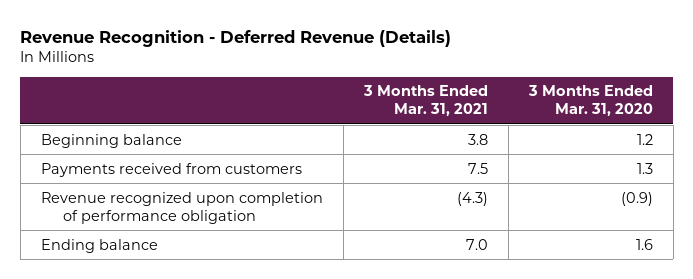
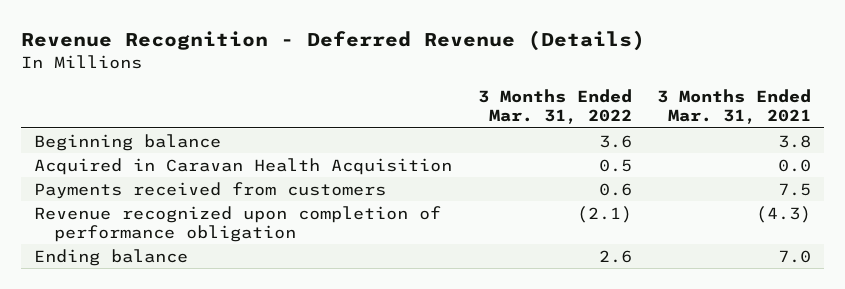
[527,85,653,117] 3 Months Ended Mar. 31, 2020 -> none
none -> [477,88,632,125] 3 Months Ended Mar. 31, 2022
none -> [34,157,453,175] Acquired in Caravan Health Acquisition

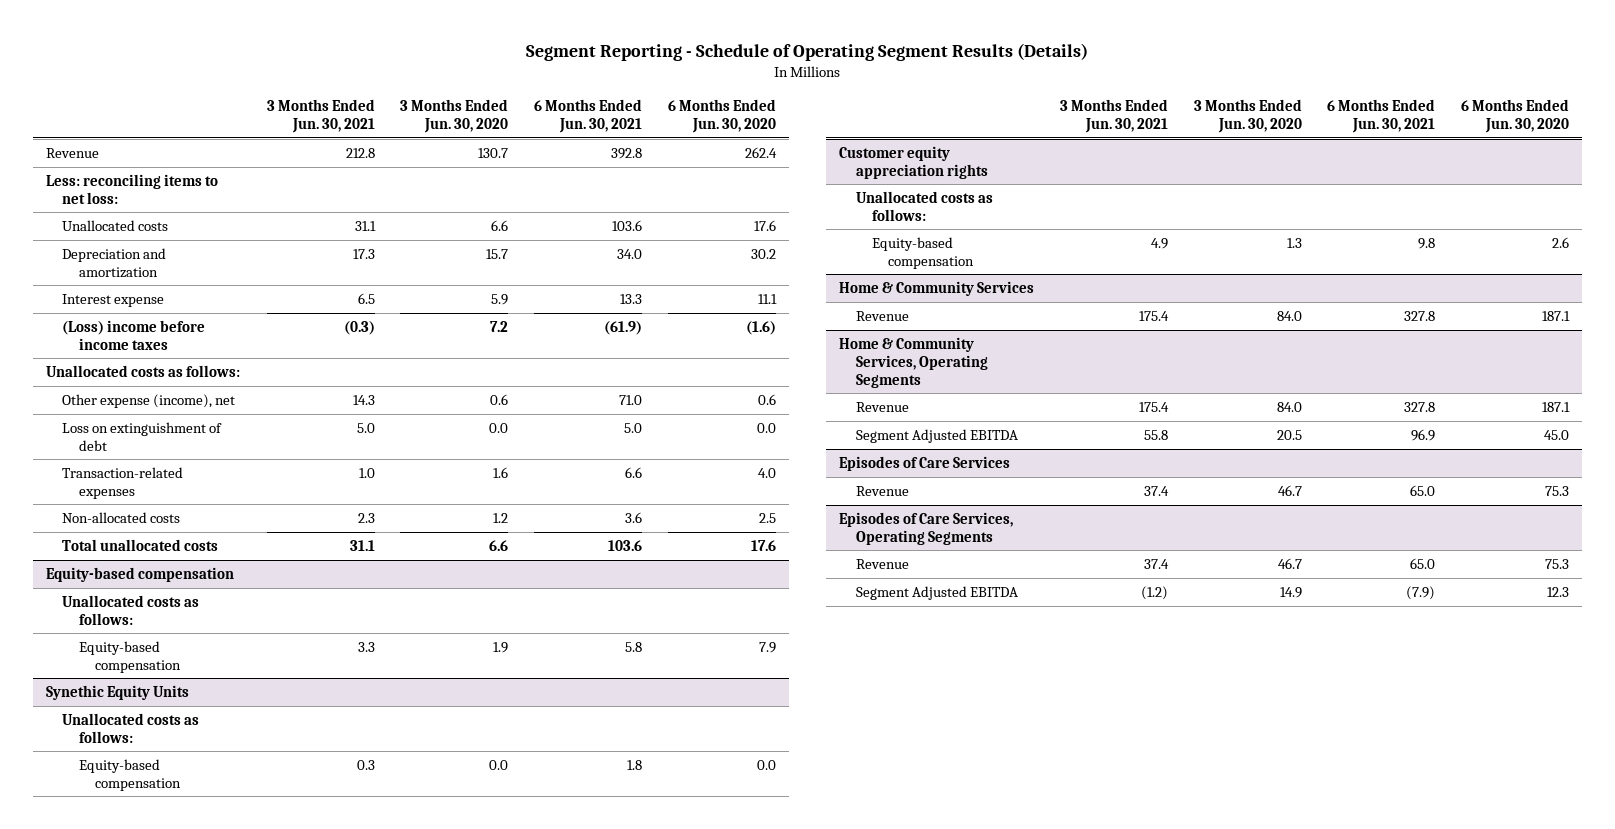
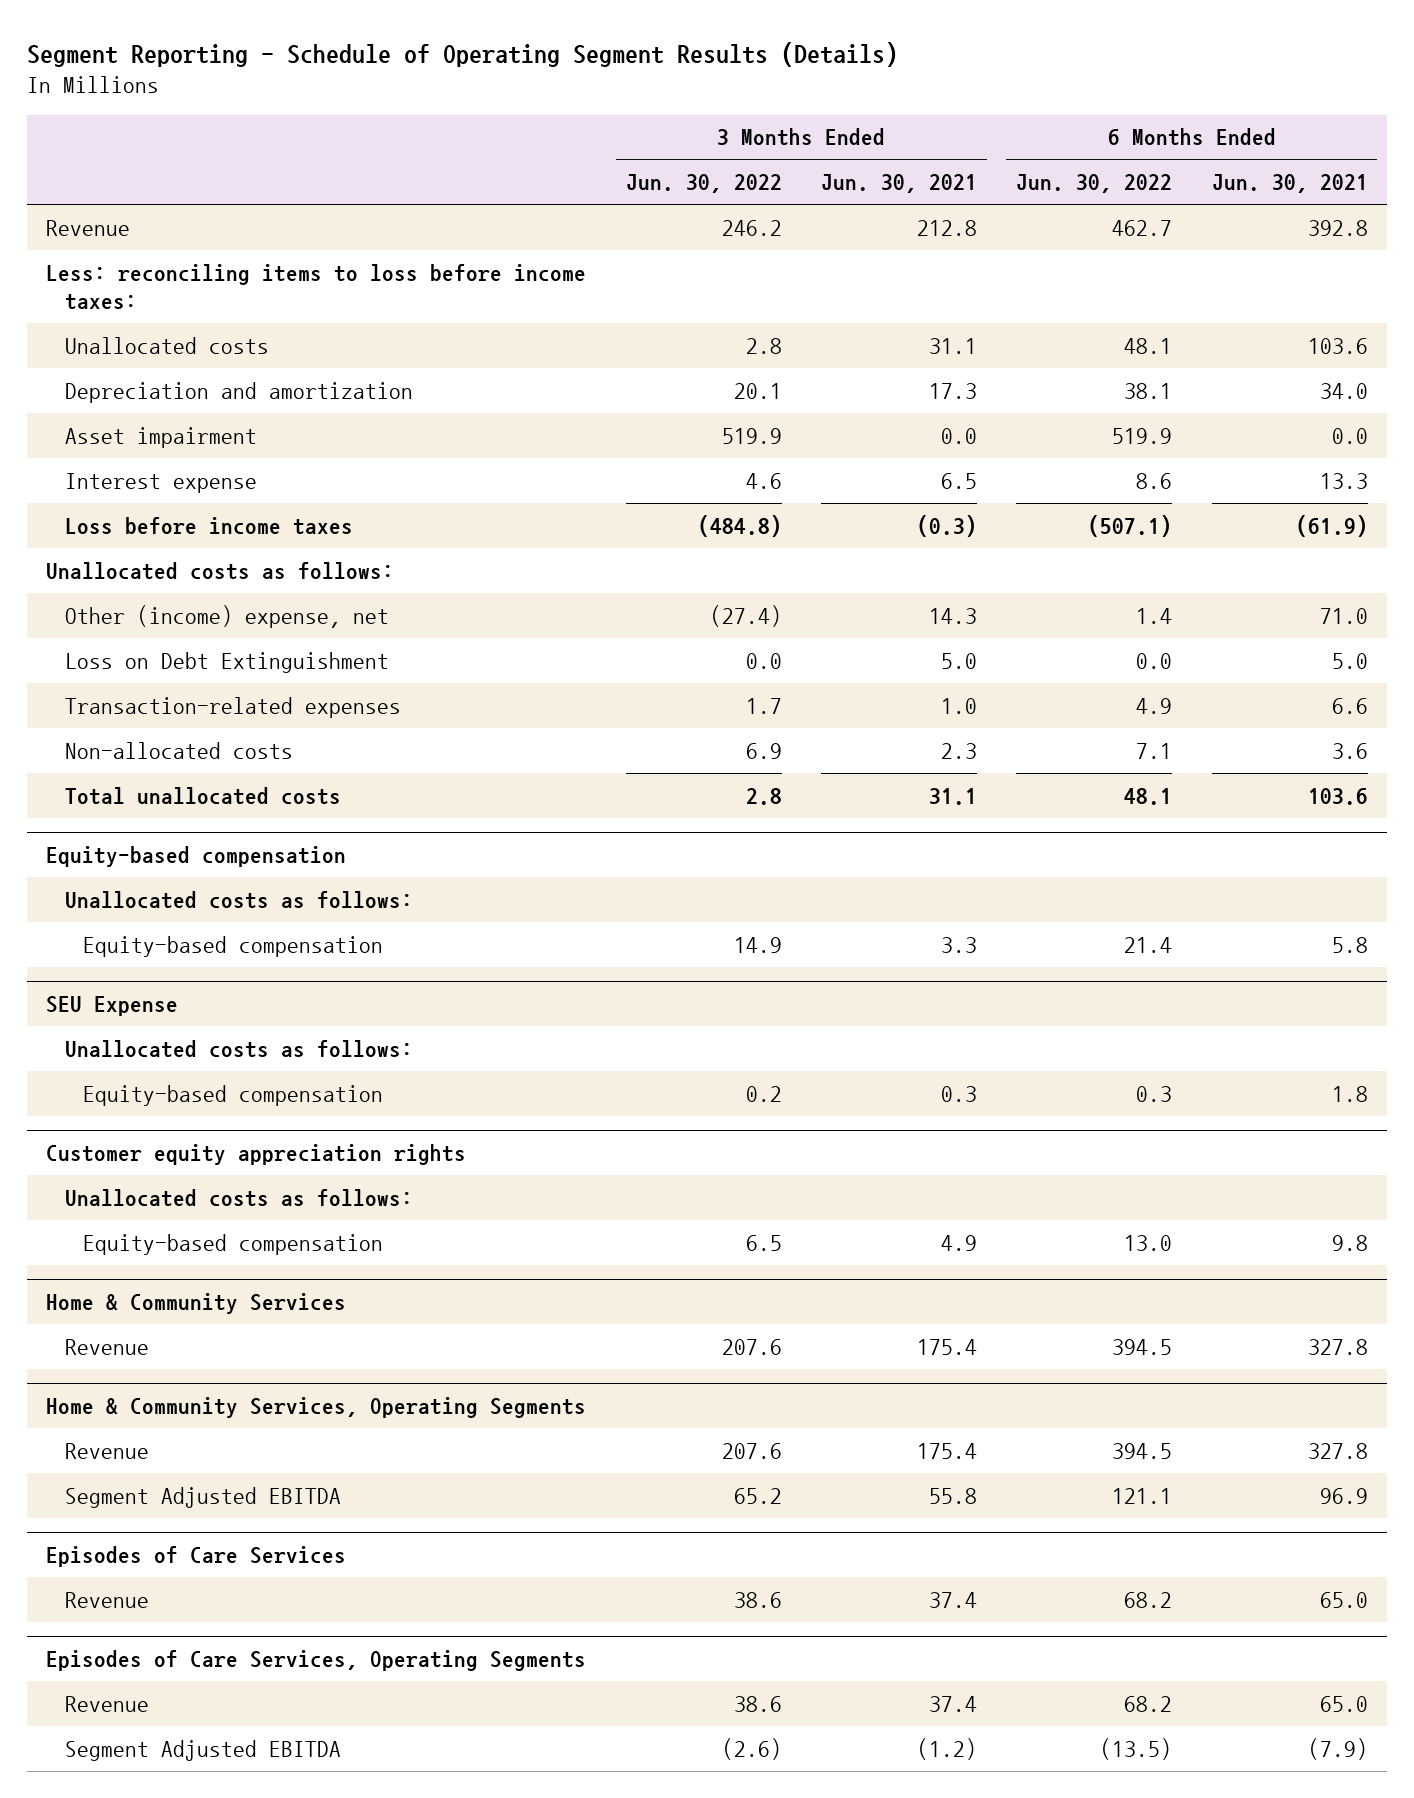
[400,99,509,133] 3 Months Ended Jun. 30, 2020 -> none
[667,99,776,133] 6 Months Ended Jun. 30, 2020 -> none
none -> [625,174,782,194] Jun. 30, 2022
none -> [1016,174,1173,194] Jun. 30, 2022
[45,173,218,204] Less: reconciling items to net loss: -> [46,263,587,311] Less: reconciling items to loss before income taxes:
none -> [64,426,257,448] Asset impairment
[62,319,206,350] (Loss) income before income taxes -> [64,516,353,535] Loss before income taxes
[62,393,236,408] Other expense (income), net -> [64,604,389,628] Other (income) expense, net
[62,421,223,451] Loss on extinguishment of debt -> [64,651,389,673] Loss on Debt Extinguishment
[45,684,189,700] Synethic Equity Units -> [46,995,179,1016] SEU Expense

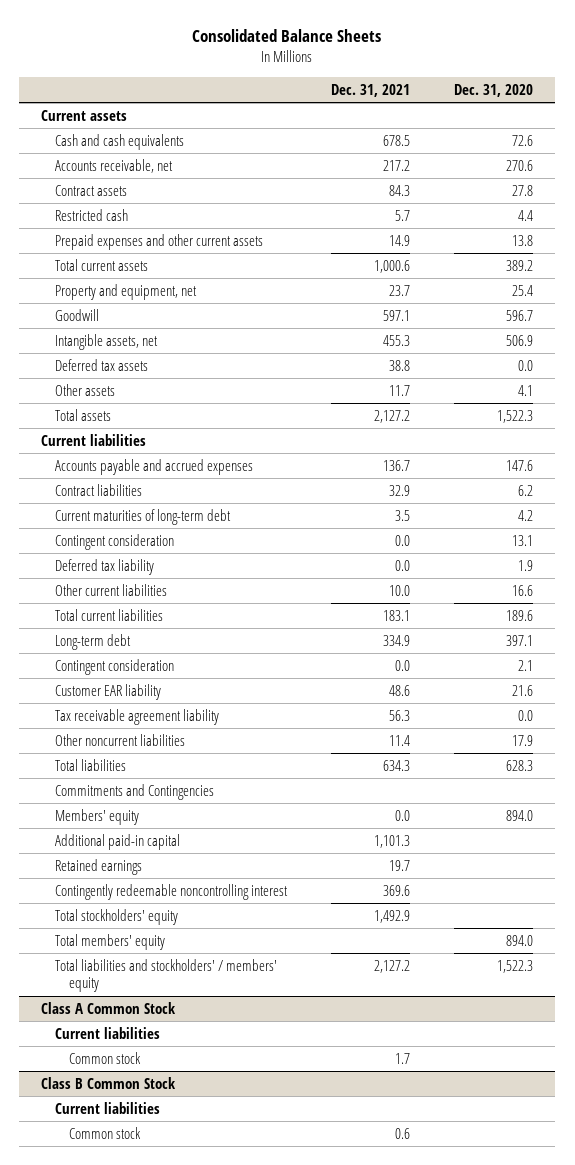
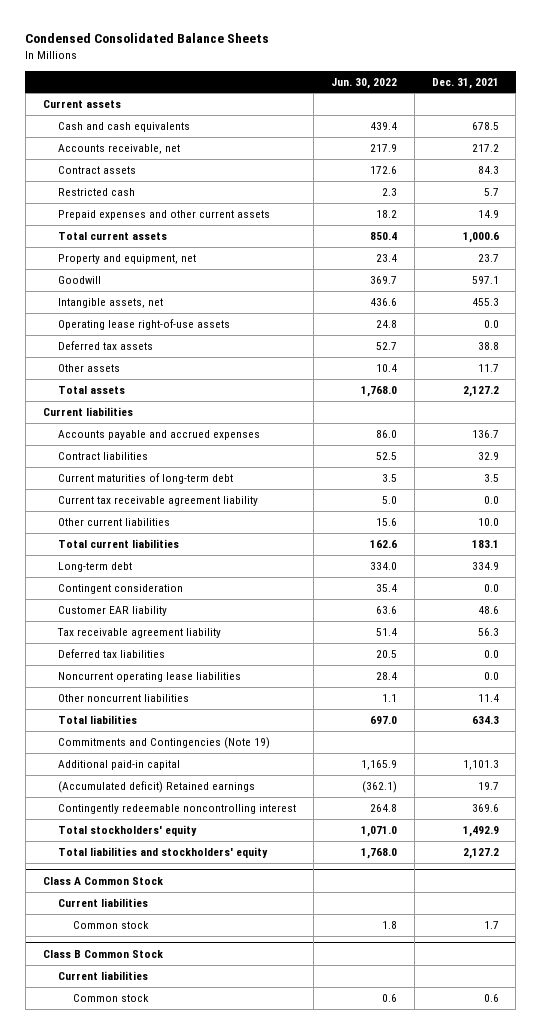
[192,29,382,43] Consolidated Balance Sheets -> [25,33,270,44] Condensed Consolidated Balance Sheets
[454,83,534,97] Dec. 31, 2020 -> none
none -> [330,77,397,89] Jun. 30, 2022
none -> [57,318,230,330] Operating lease right-of-use assets
[55,533,175,550] Contingent consideration -> none
[55,558,155,575] Deferred tax liability -> none
none -> [57,495,258,506] Current tax receivable agreement liability
none -> [57,648,165,658] Deferred tax liabilities
none -> [57,671,241,682] Noncurrent operating lease liabilities
[55,808,140,825] Members' equity -> none
[55,783,215,800] Commitments and Contingencies -> [57,736,270,749] Commitments and Contingencies (Note 19)
[55,858,143,875] Retained earnings -> [57,780,255,793] (Accumulated deficit) Retained earnings
[55,933,166,950] Total members' equity -> none
[55,958,278,993] Total liabilities and stockholders' / members' equity -> [57,846,268,858] Total liabilities and stockholders' equity

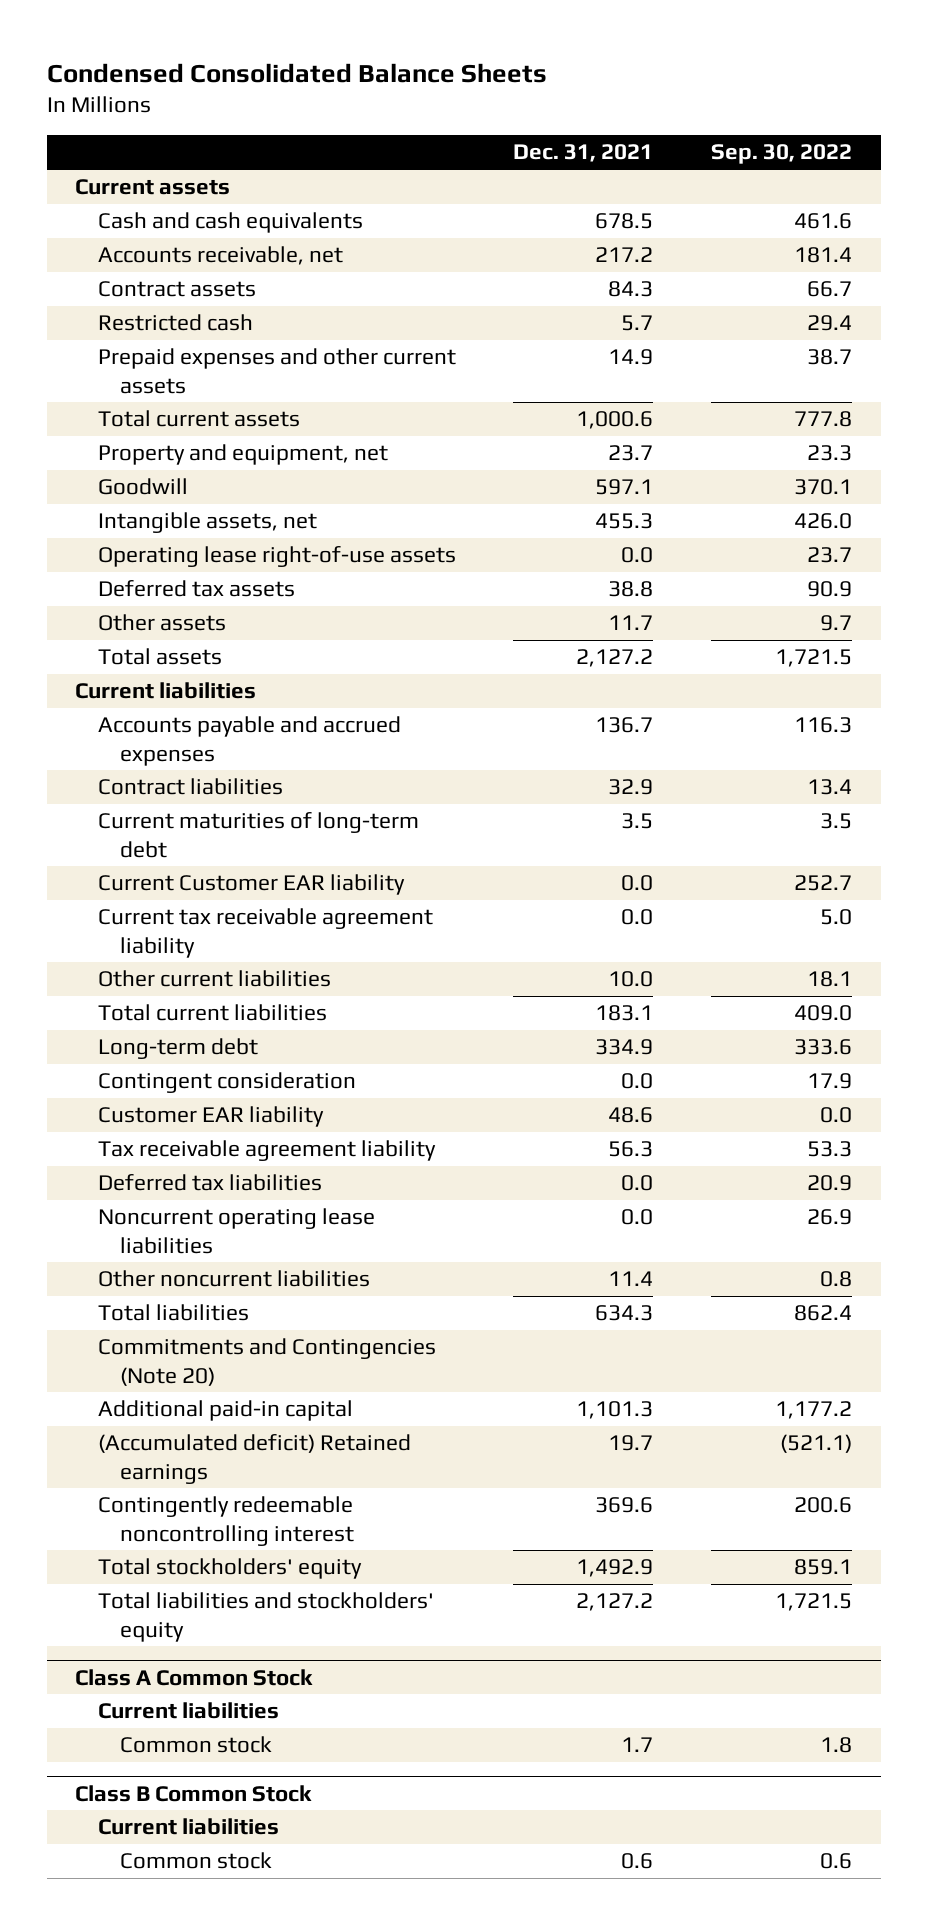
[330,77,397,89] Jun. 30, 2022 -> none
none -> [710,144,852,165] Sep. 30, 2022
none -> [97,874,405,896] Current Customer EAR liability
[57,736,270,749] Commitments and Contingencies (Note 19) -> [97,1338,436,1386] Commitments and Contingencies (Note 20)

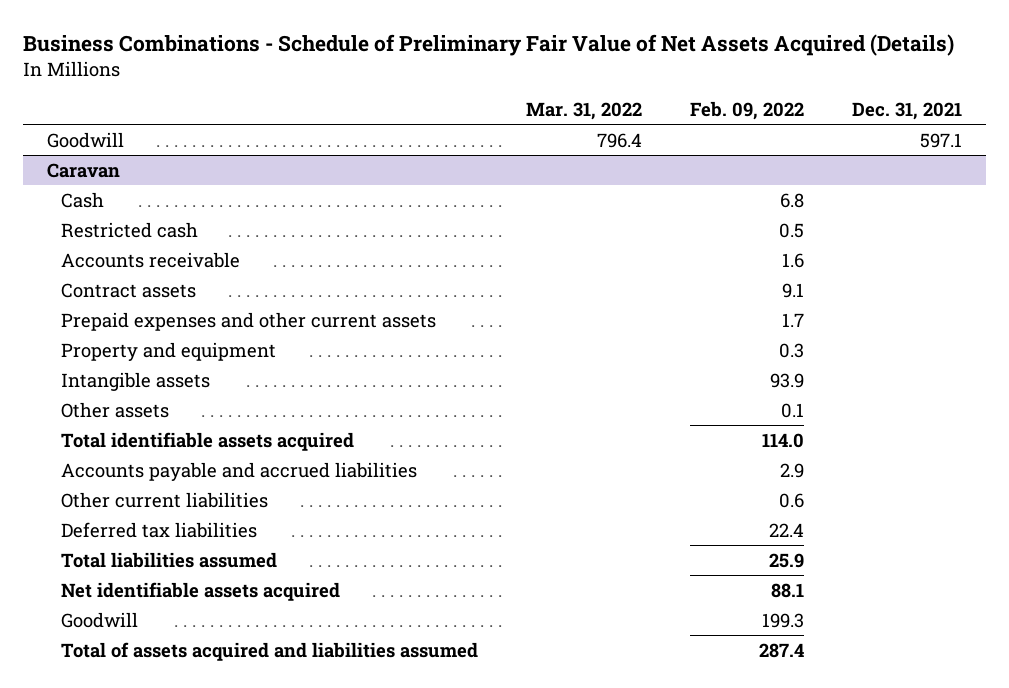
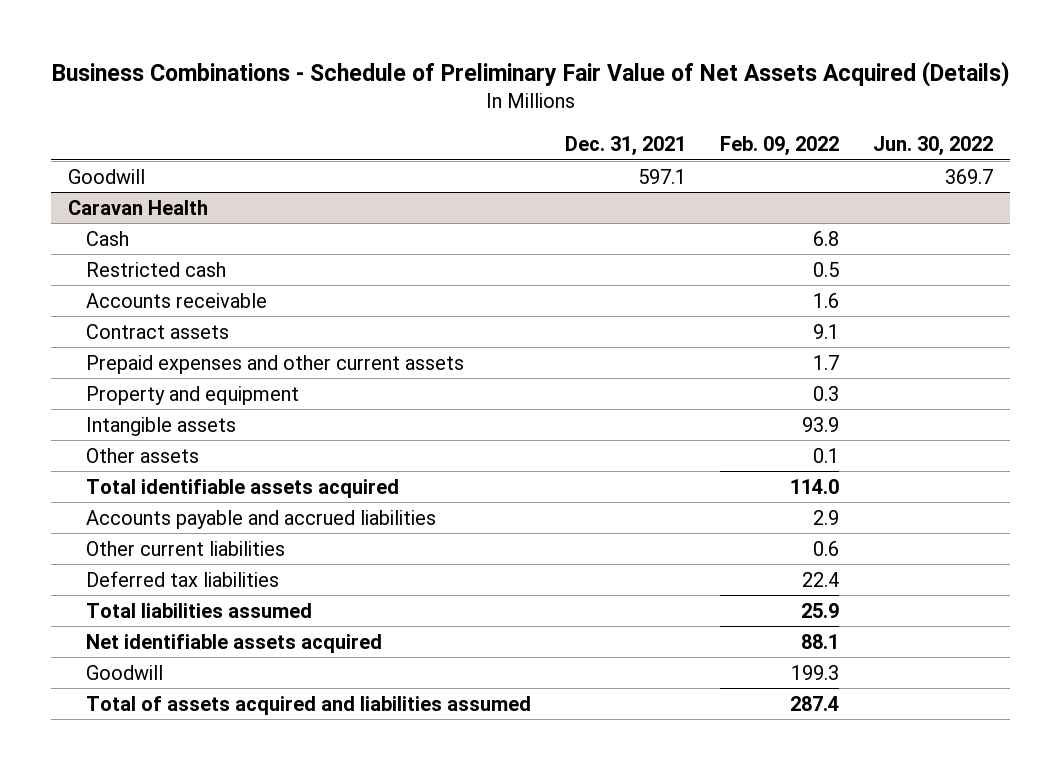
[525,102,642,121] Mar. 31, 2022 -> none
none -> [873,135,994,156] Jun. 30, 2022
[46,162,120,178] Caravan -> [67,199,208,215] Caravan Health

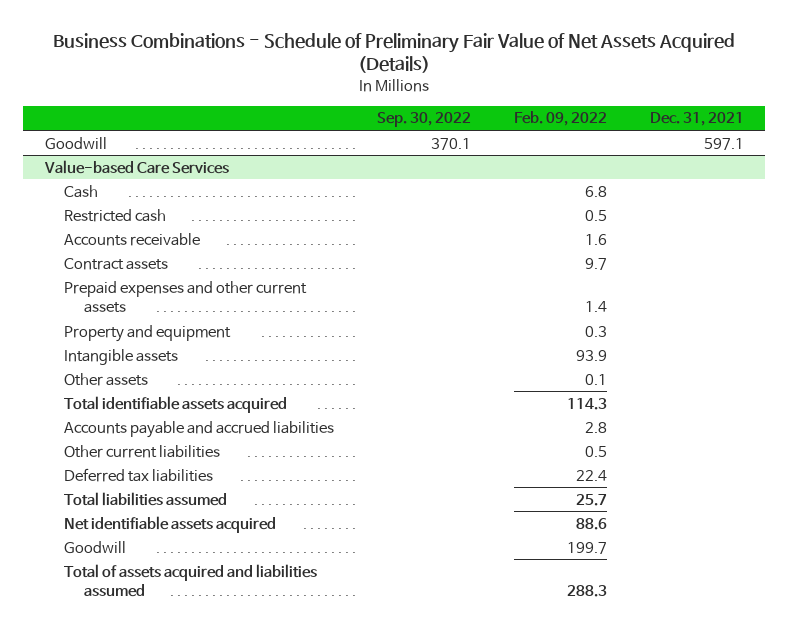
[873,135,994,156] Jun. 30, 2022 -> none
none -> [377,112,472,128] Sep. 30, 2022
[67,199,208,215] Caravan Health -> [43,159,229,174] Value-based Care Services
[813,323,840,339] 9.1 -> [585,257,608,270] 9.7
[813,354,840,370] 1.7 -> [585,300,608,312] 1.4
[790,478,840,494] 114.0 -> [567,397,608,410] 114.3
[813,509,840,525] 2.9 -> [585,421,608,433] 2.8
[813,540,840,556] 0.6 -> [585,445,608,457] 0.5
[801,602,840,618] 25.9 -> [576,493,608,506] 25.7
[801,633,840,649] 88.1 -> [576,517,608,530] 88.6
[791,664,840,680] 199.3 -> [567,541,608,554] 199.7
[790,695,840,711] 287.4 -> [567,584,608,597] 288.3

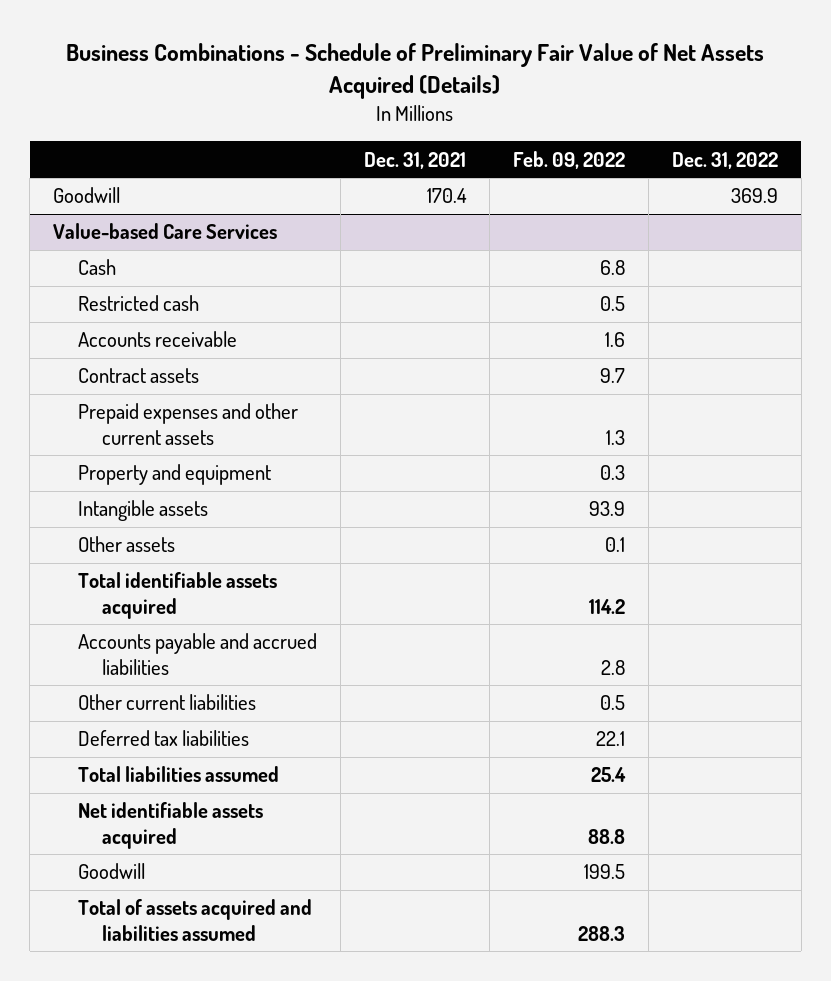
[377,112,472,128] Sep. 30, 2022 -> none
none -> [671,151,778,169] Dec. 31, 2022
[703,137,744,150] 597.1 -> [426,188,467,204] 170.4
[585,300,608,312] 1.4 -> [605,429,625,445] 1.3
[567,397,608,410] 114.3 -> [588,598,625,614] 114.2
[576,469,608,481] 22.4 -> [595,731,625,747] 22.1
[576,493,608,506] 25.7 -> [590,767,626,783] 25.4
[576,517,608,530] 88.6 -> [587,828,625,844] 88.8
[567,541,608,554] 199.7 -> [583,864,625,880] 199.5

